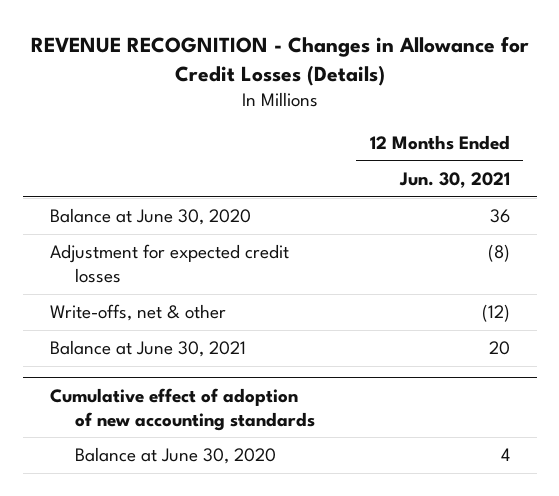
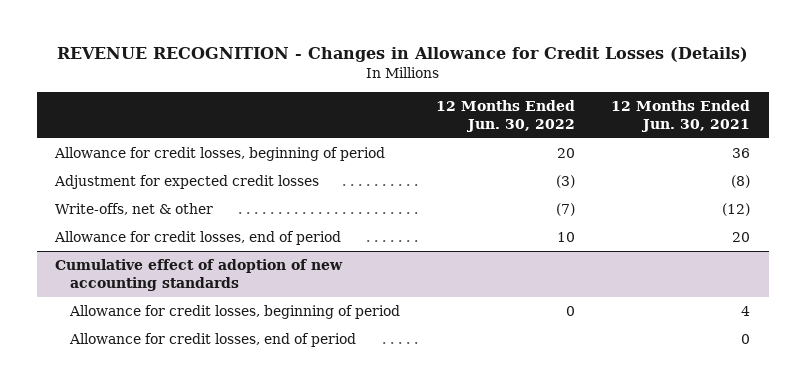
none -> [436,100,576,133] 12 Months Ended Jun. 30, 2022
[49,208,251,226] Balance at June 30, 2020 -> [54,146,386,161] Allowance for credit losses, beginning of period
[49,340,246,358] Balance at June 30, 2021 -> [54,230,342,245] Allowance for credit losses, end of period
[75,447,277,465] Balance at June 30, 2020 -> [69,304,401,319] Allowance for credit losses, beginning of period
none -> [69,332,357,347] Allowance for credit losses, end of period

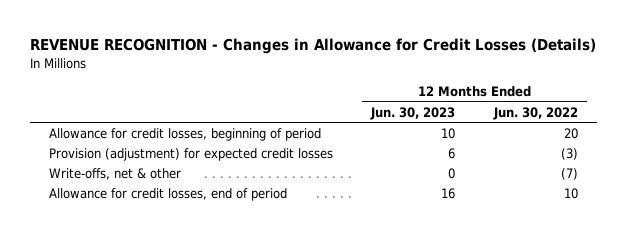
[611,100,751,133] 12 Months Ended Jun. 30, 2021 -> none
none -> [370,106,456,120] Jun. 30, 2023
[54,174,320,189] Adjustment for expected credit losses -> [49,148,334,162] Provision (adjustment) for expected credit losses
[55,258,344,291] Cumulative effect of adoption of new accounting standards -> none
[69,304,401,319] Allowance for credit losses, beginning of period -> none
[69,332,357,347] Allowance for credit losses, end of period -> none

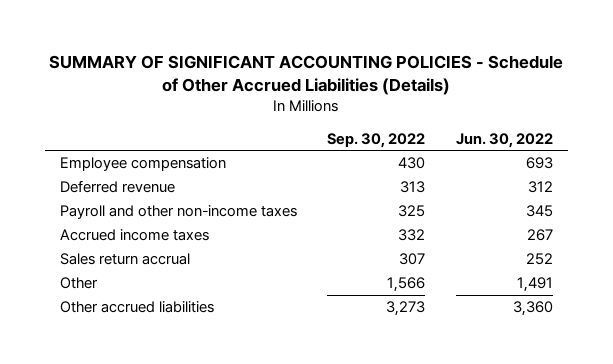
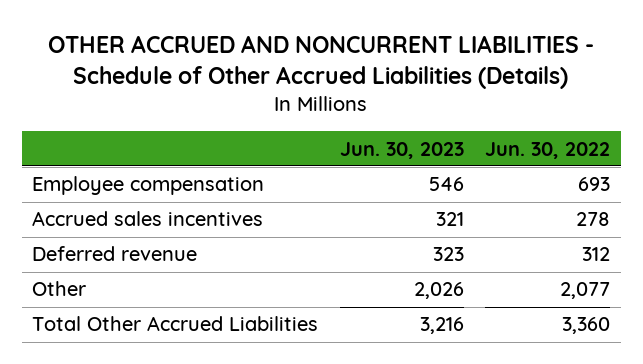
[49,54,564,96] SUMMARY OF SIGNIFICANT ACCOUNTING POLICIES - Schedule of Other Accrued Liabilities (Details) -> [48,34,595,90] OTHER ACCRUED AND NONCURRENT LIABILITIES - Schedule of Other Accrued Liabilities (Details)
[327,132,426,148] Sep. 30, 2022 -> none
none -> [339,141,464,159] Jun. 30, 2023
none -> [32,211,264,227] Accrued sales incentives
[60,205,298,220] Payroll and other non-income taxes -> none
[60,229,210,242] Accrued income taxes -> none
[60,253,191,266] Sales return accrual -> none
[516,277,553,293] 1,491 -> [560,282,611,300] 2,077
[60,301,215,314] Other accrued liabilities -> [32,316,319,332] Total Other Accrued Liabilities

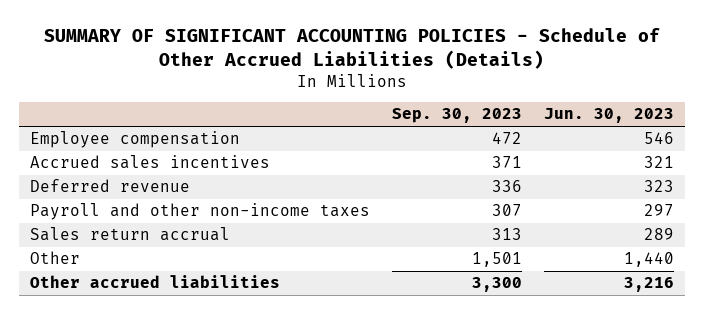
[48,34,595,90] OTHER ACCRUED AND NONCURRENT LIABILITIES - Schedule of Other Accrued Liabilities (Details) -> [43,28,660,70] SUMMARY OF SIGNIFICANT ACCOUNTING POLICIES - Schedule of Other Accrued Liabilities (Details)
[485,141,611,159] Jun. 30, 2022 -> none
none -> [391,108,522,124] Sep. 30, 2023
none -> [29,203,370,221] Payroll and other non-income taxes
none -> [29,227,230,242] Sales return accrual
[413,282,464,300] 2,026 -> [624,252,675,268] 1,440
[32,316,319,332] Total Other Accrued Liabilities -> [29,275,280,289] Other accrued liabilities

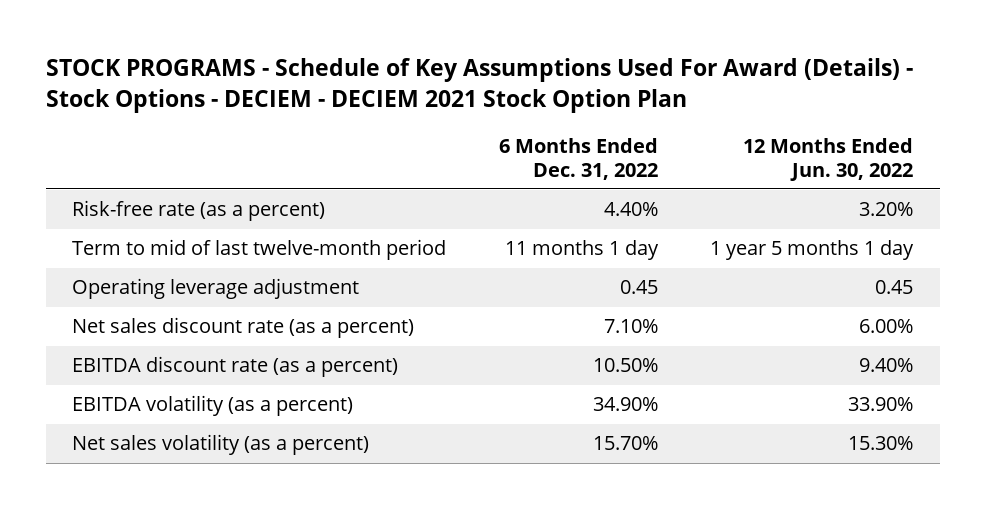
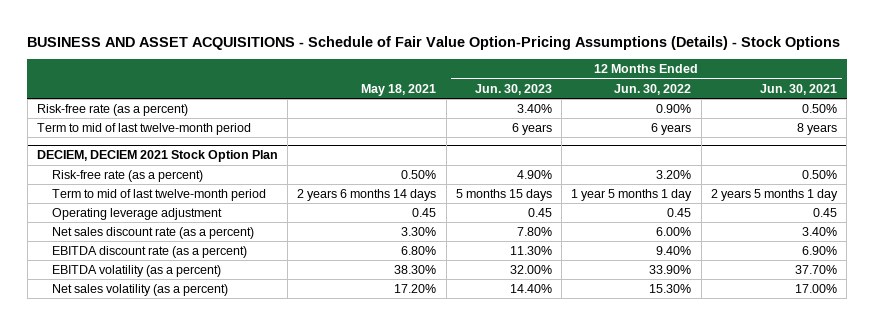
[45,58,913,113] STOCK PROGRAMS - Schedule of Key Assumptions Used For Award (Details) - Stock Options - DECIEM - DECIEM 2021 Stock Option Plan -> [27,35,841,50] BUSINESS AND ASSET ACQUISITIONS - Schedule of Fair Value Option-Pricing Assumptions (Details) - Stock Options
[498,137,658,180] 6 Months Ended Dec. 31, 2022 -> none
none -> [361,83,437,96] May 18, 2021
none -> [474,83,552,95] Jun. 30, 2023
none -> [759,83,837,95] Jun. 30, 2021
none -> [37,104,189,117] Risk-free rate (as a percent)
none -> [37,123,252,136] Term to mid of last twelve-month period
none -> [37,150,279,163] DECIEM, DECIEM 2021 Stock Option Plan

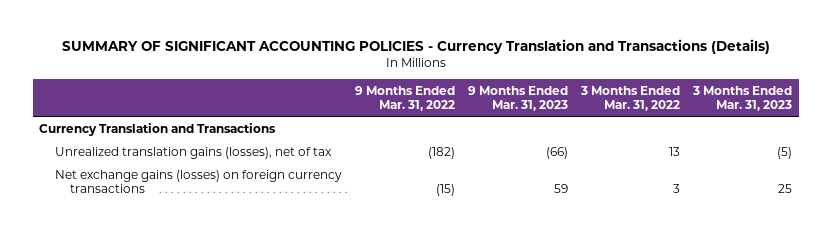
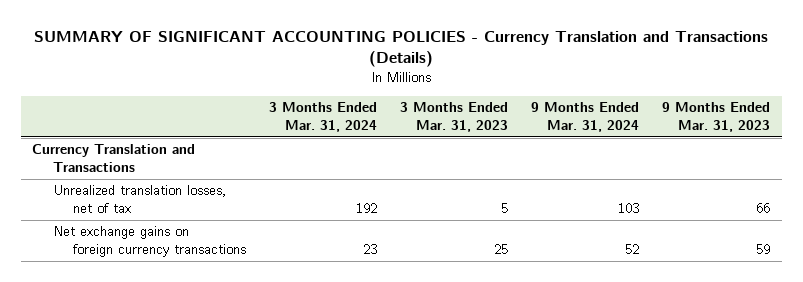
[354,85,455,112] 9 Months Ended Mar. 31, 2022 -> none
[580,85,681,112] 3 Months Ended Mar. 31, 2022 -> none
none -> [269,102,378,132] 3 Months Ended Mar. 31, 2024
none -> [531,102,640,132] 9 Months Ended Mar. 31, 2024
[54,146,332,159] Unrealized translation gains (losses), net of tax -> [52,185,226,213] Unrealized translation losses, net of tax
[545,146,568,159] (66) -> [756,202,771,213] 66
[777,146,793,159] (5) -> [501,202,509,213] 5
[54,169,342,193] Net exchange gains (losses) on foreign currency transactions -> [52,226,247,257] Net exchange gains on foreign currency transactions

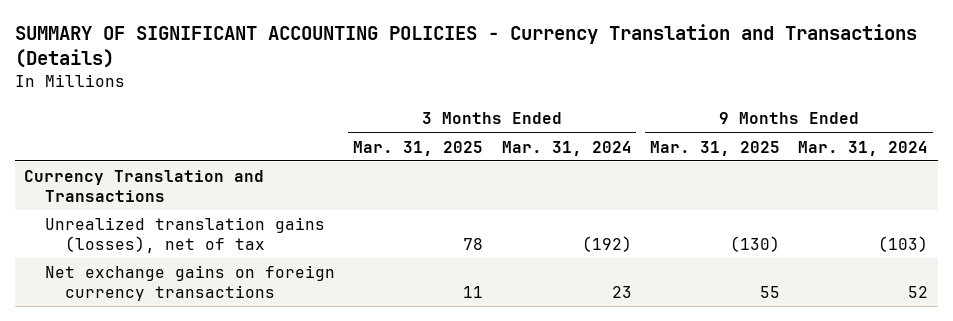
[400,102,509,132] 3 Months Ended Mar. 31, 2023 -> none
[662,102,771,132] 9 Months Ended Mar. 31, 2023 -> none
none -> [353,140,484,156] Mar. 31, 2025
none -> [649,140,780,156] Mar. 31, 2025
[52,185,226,213] Unrealized translation losses, net of tax -> [44,217,325,253] Unrealized translation gains (losses), net of tax
[356,202,378,213] 192 -> [581,235,632,252] (192)
[618,202,640,213] 103 -> [878,235,929,252] (103)

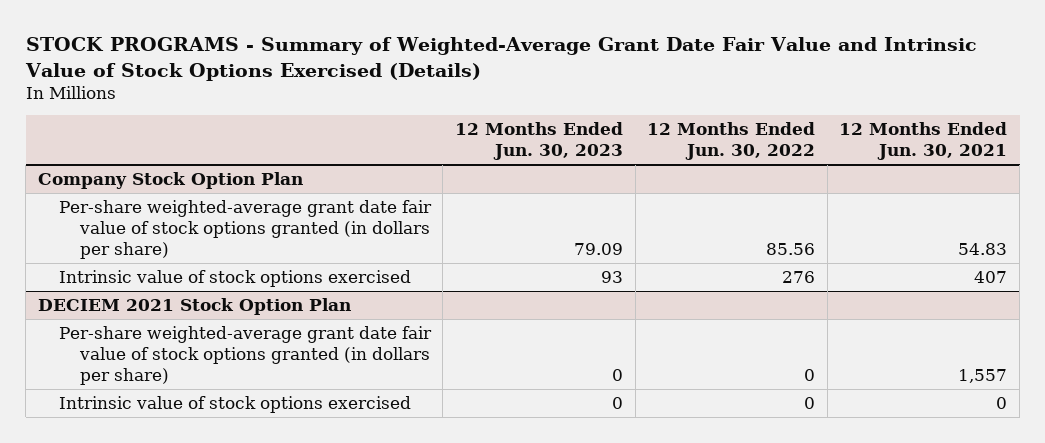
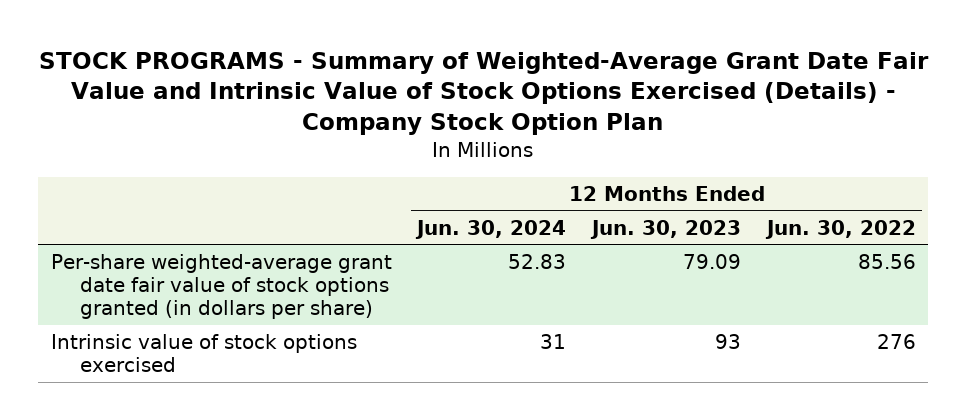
[24,37,977,81] STOCK PROGRAMS - Summary of Weighted-Average Grant Date Fair Value and Intrinsic Value of Stock Options Exercised (Details) -> [39,51,930,136] STOCK PROGRAMS - Summary of Weighted-Average Grant Date Fair Value and Intrinsic Value of Stock Options Exercised (Details) - Company Stock Option Plan
[839,122,1008,160] 12 Months Ended Jun. 30, 2021 -> none
none -> [415,219,567,239] Jun. 30, 2024
[37,172,303,190] Company Stock Option Plan -> none
[37,298,351,316] DECIEM 2021 Stock Option Plan -> none
[58,326,432,385] Per-share weighted-average grant date fair value of stock options granted (in dollars per share) -> none
[58,396,411,414] Intrinsic value of stock options exercised -> none

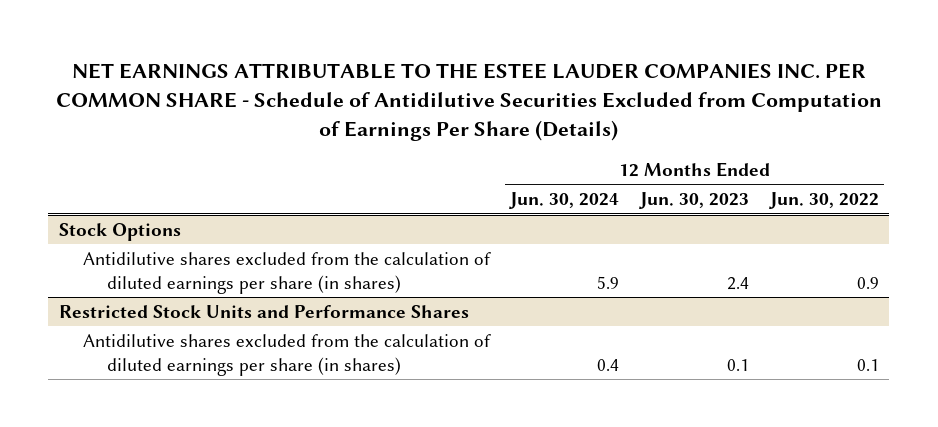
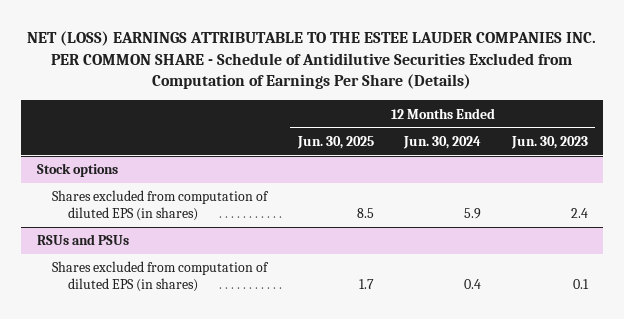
[55,62,882,142] NET EARNINGS ATTRIBUTABLE TO THE ESTEE LAUDER COMPANIES INC. PER COMMON SHARE - Schedule of Antidilutive Securities Excluded from Computation of Earnings Per Share (Details) -> [27,31,597,90] NET (LOSS) EARNINGS ATTRIBUTABLE TO THE ESTEE LAUDER COMPANIES INC. PER COMMON SHARE - Schedule of Antidilutive Securities Excluded from Computation of Earnings Per Share (Details)
[769,192,880,210] Jun. 30, 2022 -> none
none -> [296,135,374,149] Jun. 30, 2025
[58,222,181,241] Stock Options -> [36,163,118,178] Stock options
[82,251,491,294] Antidilutive shares excluded from the calculation of diluted earnings per share (in shares) -> [52,190,270,222] Shares excluded from computation of diluted EPS (in shares)
[58,304,469,318] Restricted Stock Units and Performance Shares -> [36,234,129,246] RSUs and PSUs
[82,333,491,376] Antidilutive shares excluded from the calculation of diluted earnings per share (in shares) -> [52,261,270,293] Shares excluded from computation of diluted EPS (in shares)

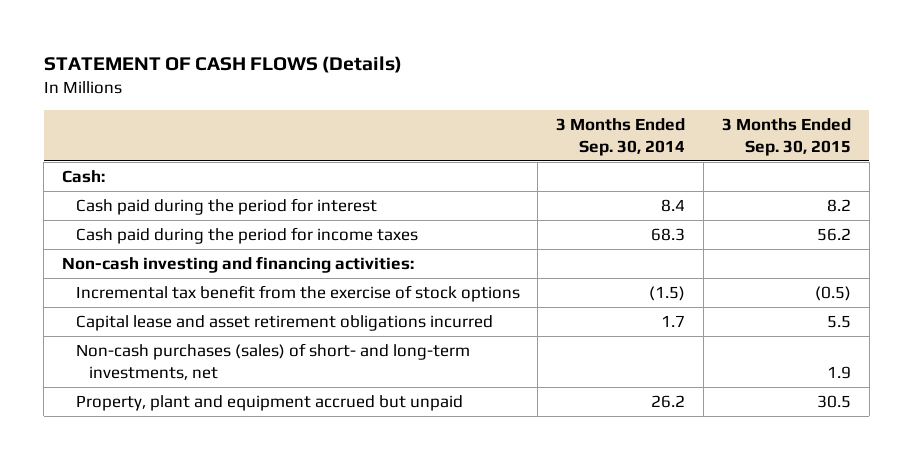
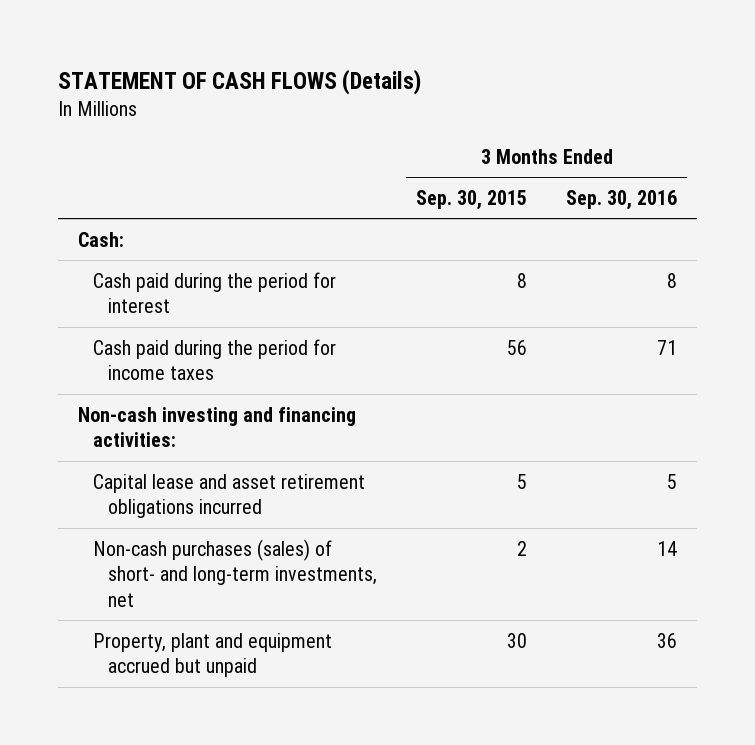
[556,118,686,156] 3 Months Ended Sep. 30, 2014 -> none
none -> [566,189,678,210] Sep. 30, 2016
[826,199,851,213] 8.2 -> [517,272,528,288] 8
[816,228,851,242] 56.2 -> [507,339,528,355] 56
[75,285,520,303] Incremental tax benefit from the exercise of stock options -> none
[826,315,851,329] 5.5 -> [517,473,528,489] 5
[826,365,851,379] 1.9 -> [517,540,528,556] 2
[816,395,851,409] 30.5 -> [507,632,528,648] 30

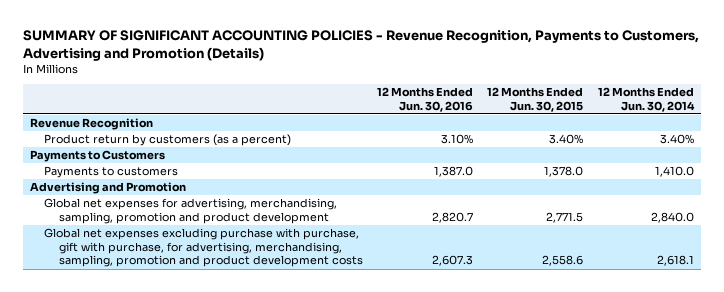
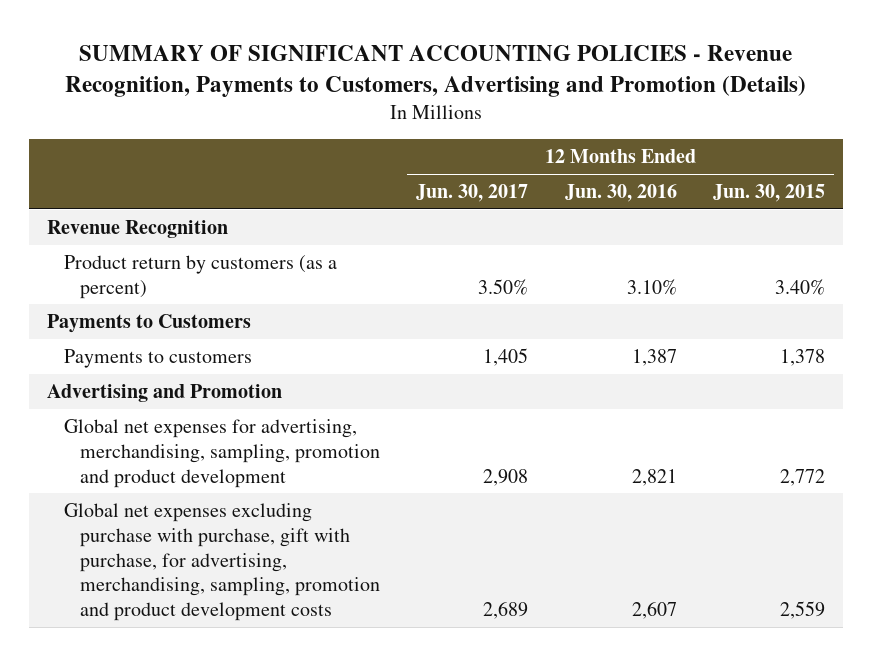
[597,87,695,112] 12 Months Ended Jun. 30, 2014 -> none
none -> [416,184,529,203] Jun. 30, 2017
[434,166,474,178] 1,387.0 -> [631,349,677,367] 1,387
[544,166,584,178] 1,378.0 -> [780,349,826,367] 1,378
[432,211,474,223] 2,820.7 -> [631,468,677,486] 2,821
[546,211,584,223] 2,771.5 -> [780,468,826,486] 2,772
[432,255,474,267] 2,607.3 -> [631,600,677,619] 2,607
[542,255,584,267] 2,558.6 -> [780,600,826,619] 2,559

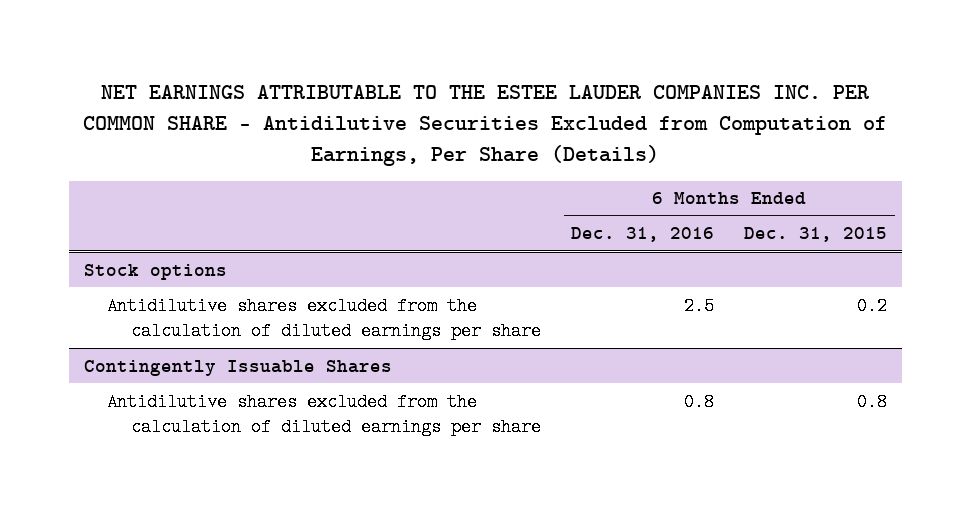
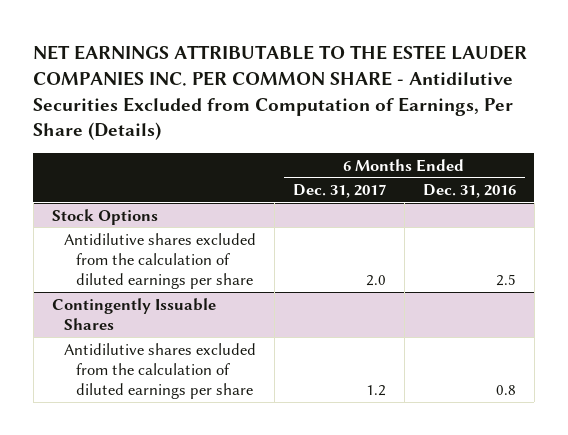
[744,227,888,243] Dec. 31, 2015 -> none
none -> [292,184,386,199] Dec. 31, 2017
[83,263,227,280] Stock options -> [51,208,158,225] Stock Options

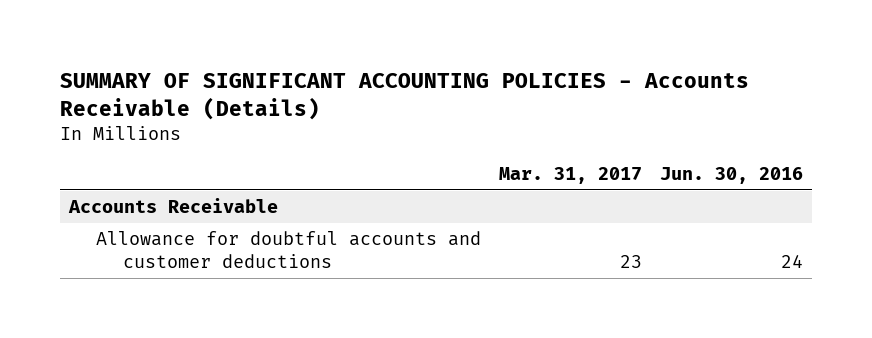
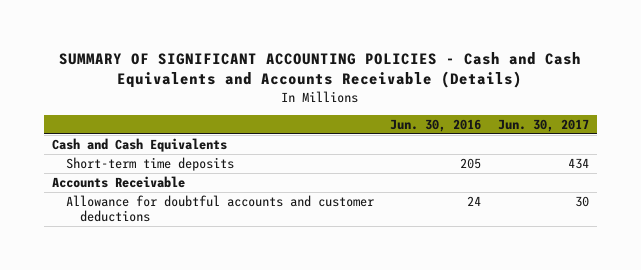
[60,72,750,120] SUMMARY OF SIGNIFICANT ACCOUNTING POLICIES - Accounts Receivable (Details) -> [59,52,582,89] SUMMARY OF SIGNIFICANT ACCOUNTING POLICIES - Cash and Cash Equivalents and Accounts Receivable (Details)
[499,166,643,184] Mar. 31, 2017 -> none
none -> [497,118,589,132] Jun. 30, 2017
none -> [52,137,228,152] Cash and Cash Equivalents
none -> [66,156,235,171] Short-term time deposits

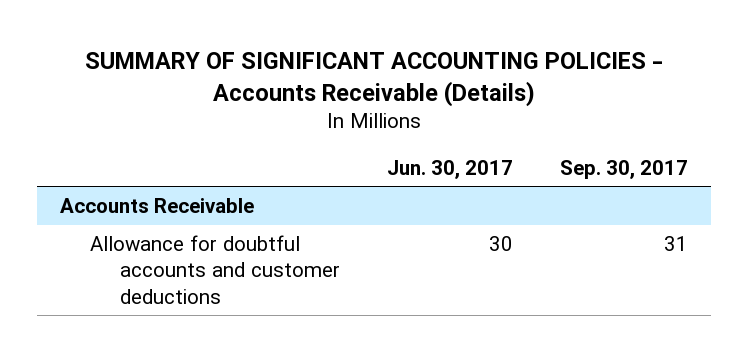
[59,52,582,89] SUMMARY OF SIGNIFICANT ACCOUNTING POLICIES - Cash and Cash Equivalents and Accounts Receivable (Details) -> [84,51,663,107] SUMMARY OF SIGNIFICANT ACCOUNTING POLICIES - Accounts Receivable (Details)
[390,118,482,132] Jun. 30, 2016 -> none
none -> [559,159,688,179] Sep. 30, 2017
[52,137,228,152] Cash and Cash Equivalents -> none
[66,156,235,171] Short-term time deposits -> none

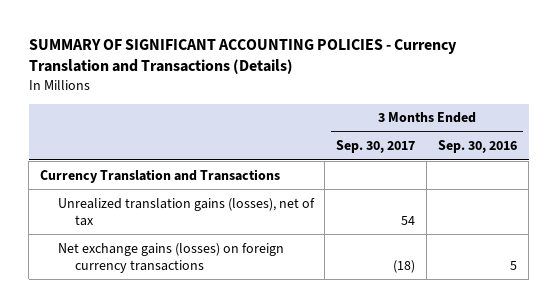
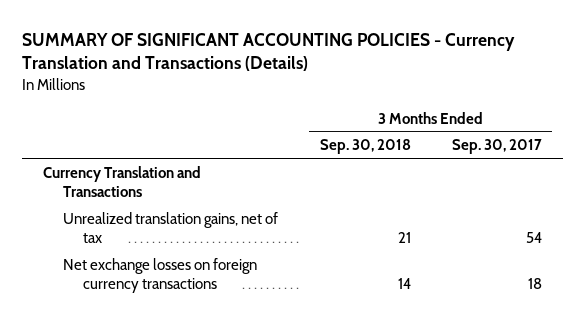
[438,140,518,154] Sep. 30, 2016 -> none
none -> [319,139,411,155] Sep. 30, 2018
[57,197,315,227] Unrealized translation gains (losses), net of tax -> [63,211,279,243] Unrealized translation gains, net of tax
[57,242,284,274] Net exchange gains (losses) on foreign currency transactions -> [63,257,258,293] Net exchange losses on foreign currency transactions
[393,260,416,274] (18) -> [528,277,543,289] 18

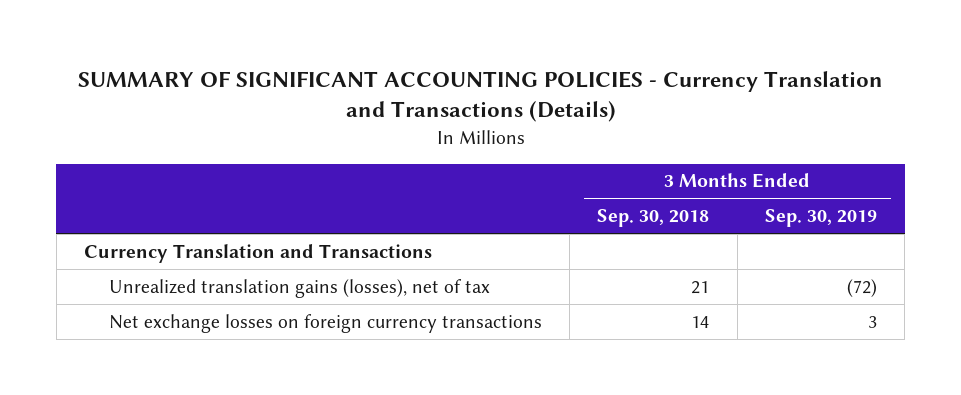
[452,139,543,155] Sep. 30, 2017 -> none
none -> [765,209,878,228] Sep. 30, 2019
[63,211,279,243] Unrealized translation gains, net of tax -> [108,278,490,298] Unrealized translation gains (losses), net of tax

